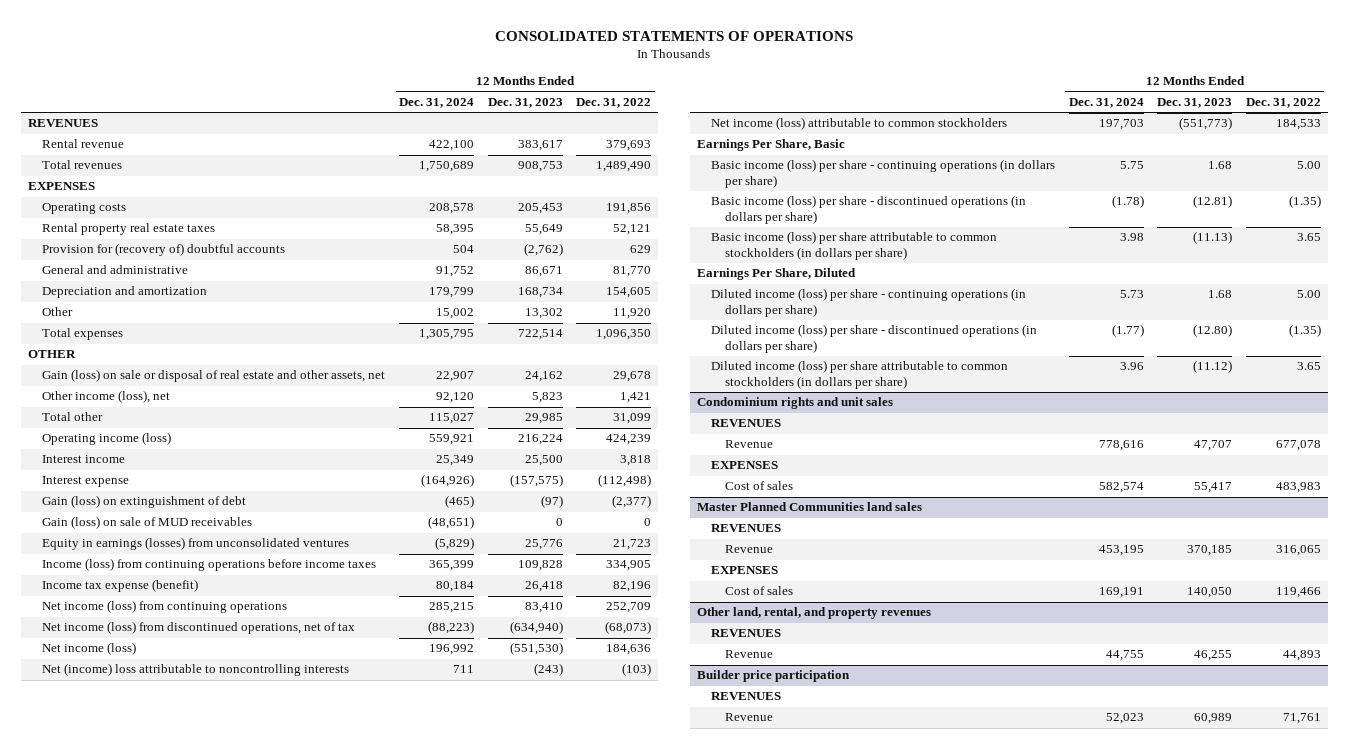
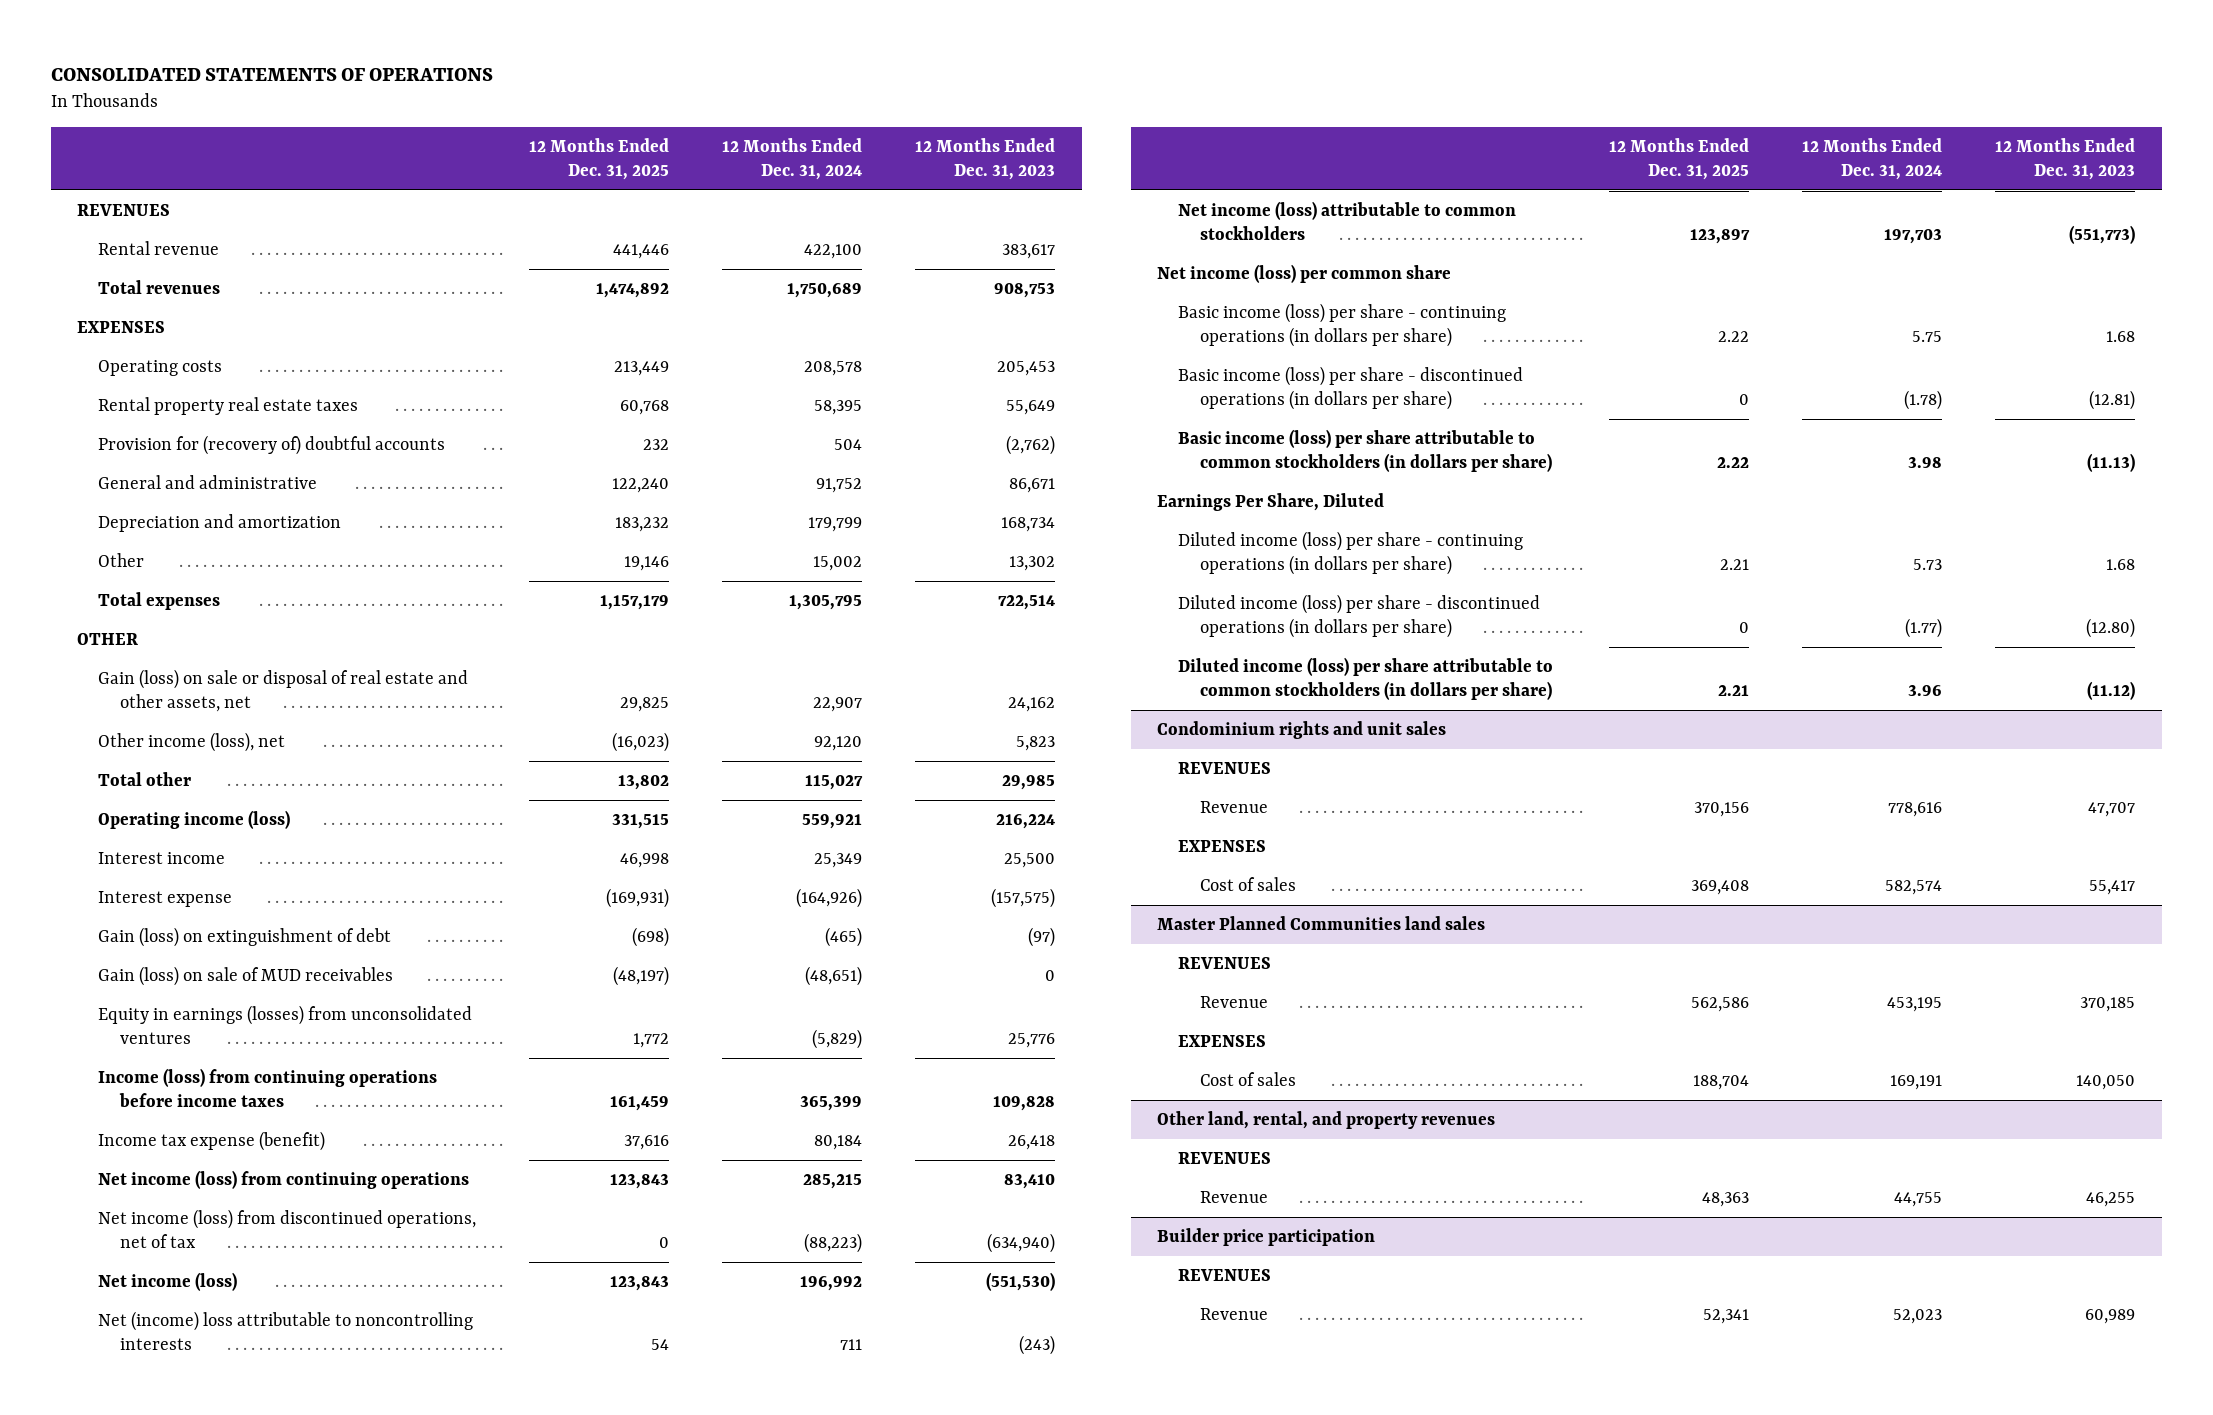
[576,98,652,109] Dec. 31, 2022 -> none
none -> [529,138,670,180] 12 Months Ended Dec. 31, 2025
[697,139,846,152] Earnings Per Share, Basic -> [1157,264,1452,284] Net income (loss) per common share

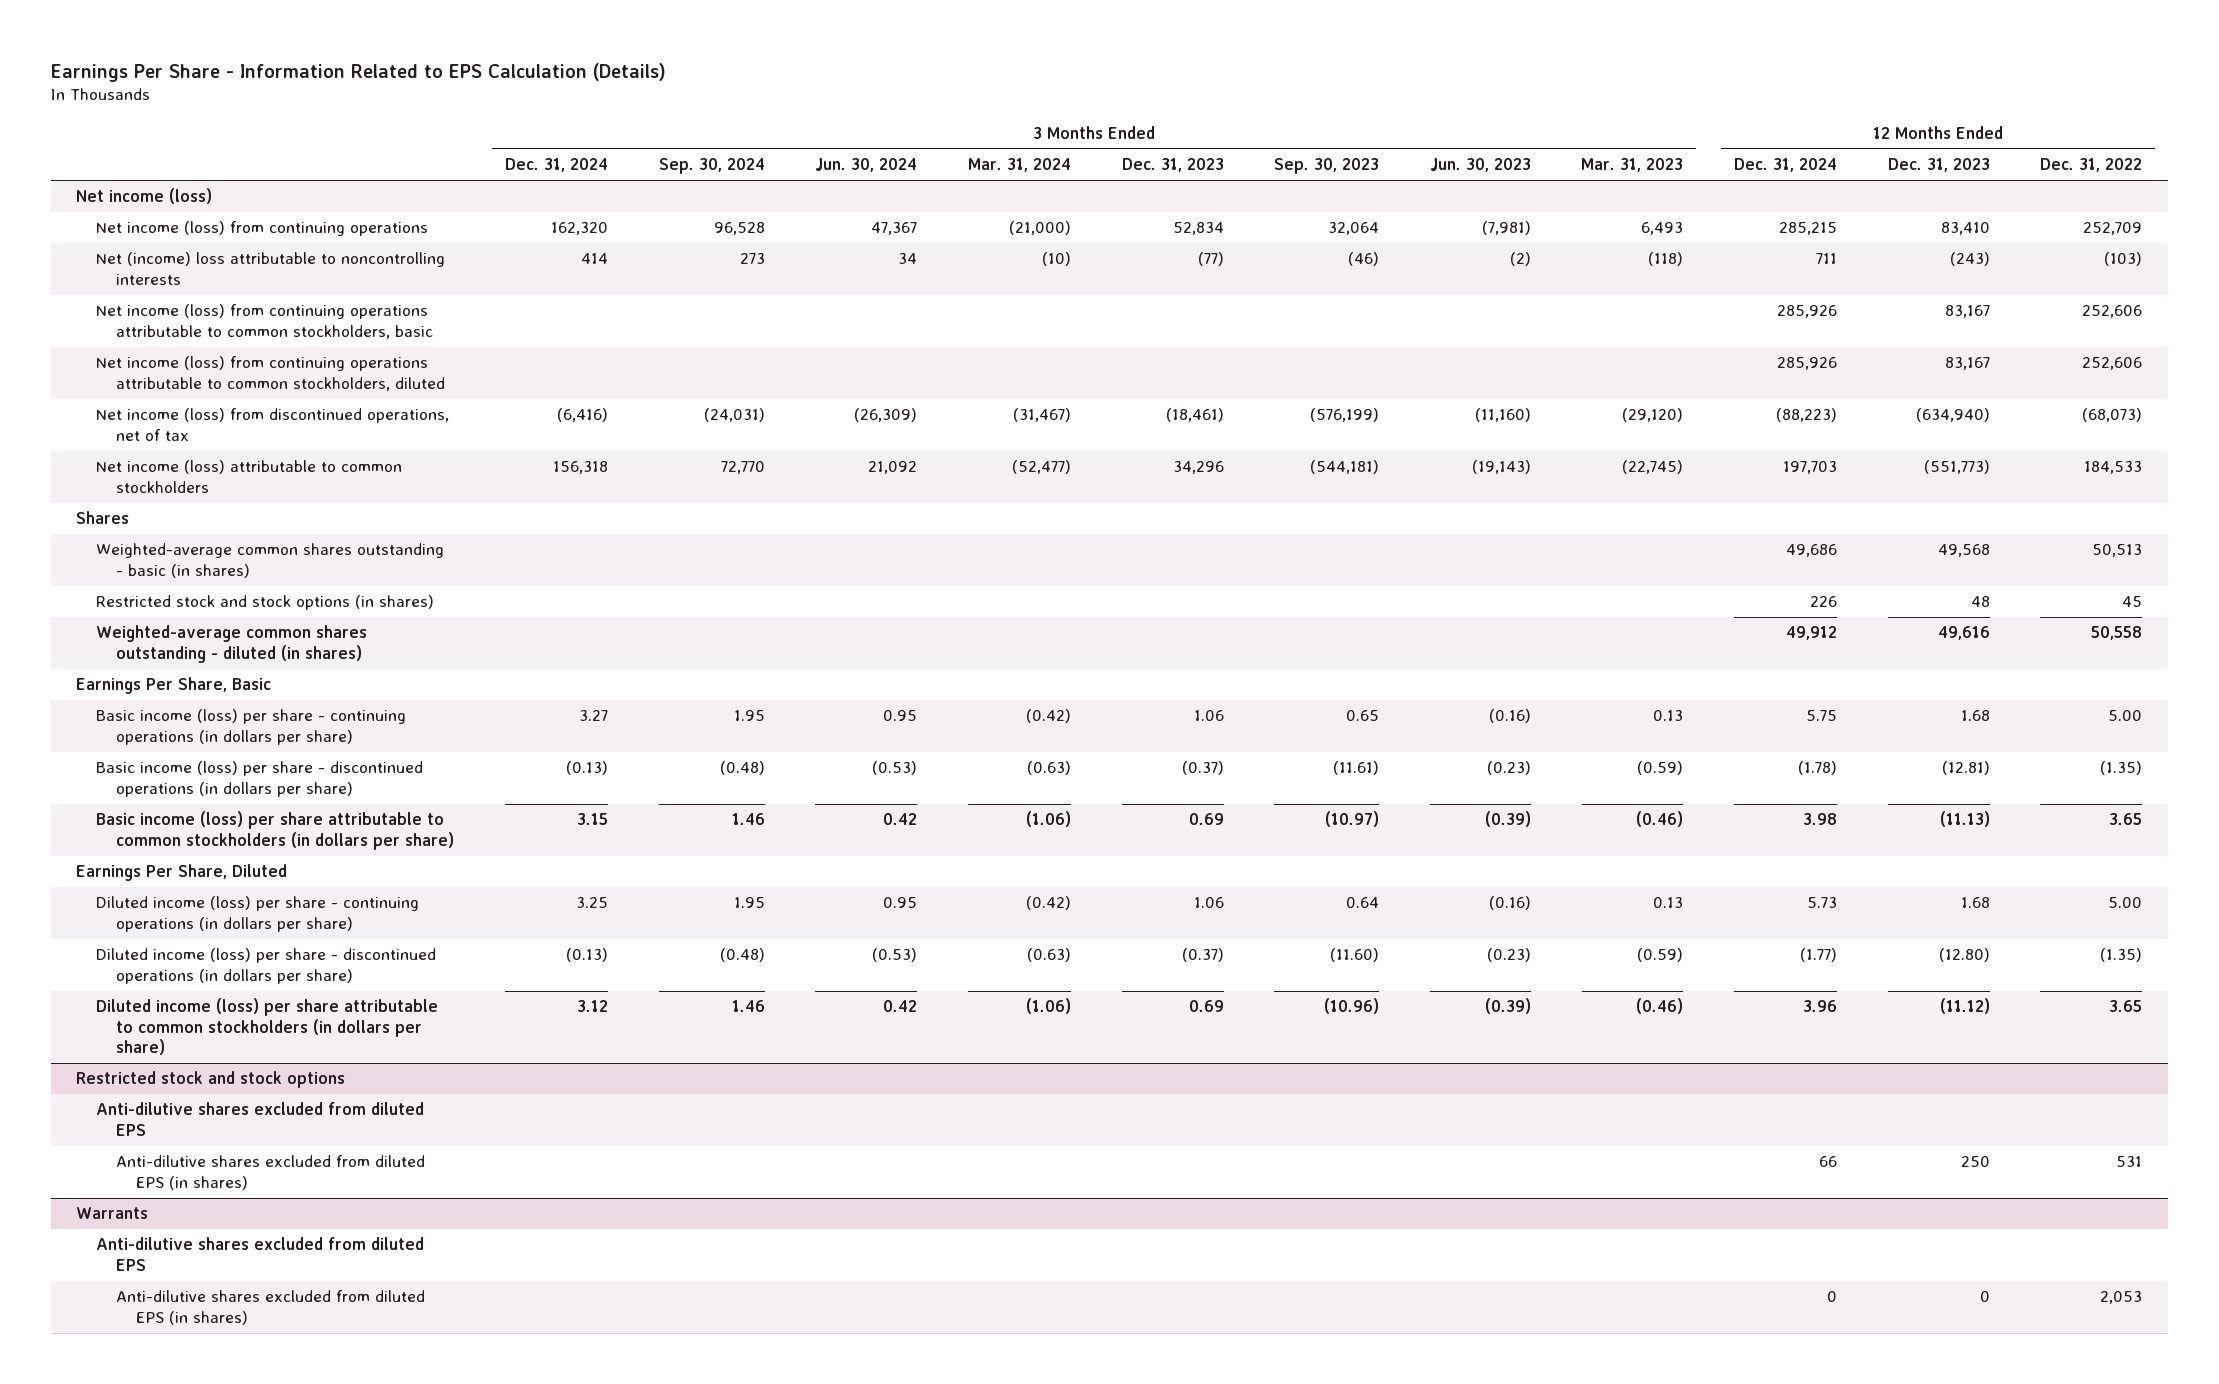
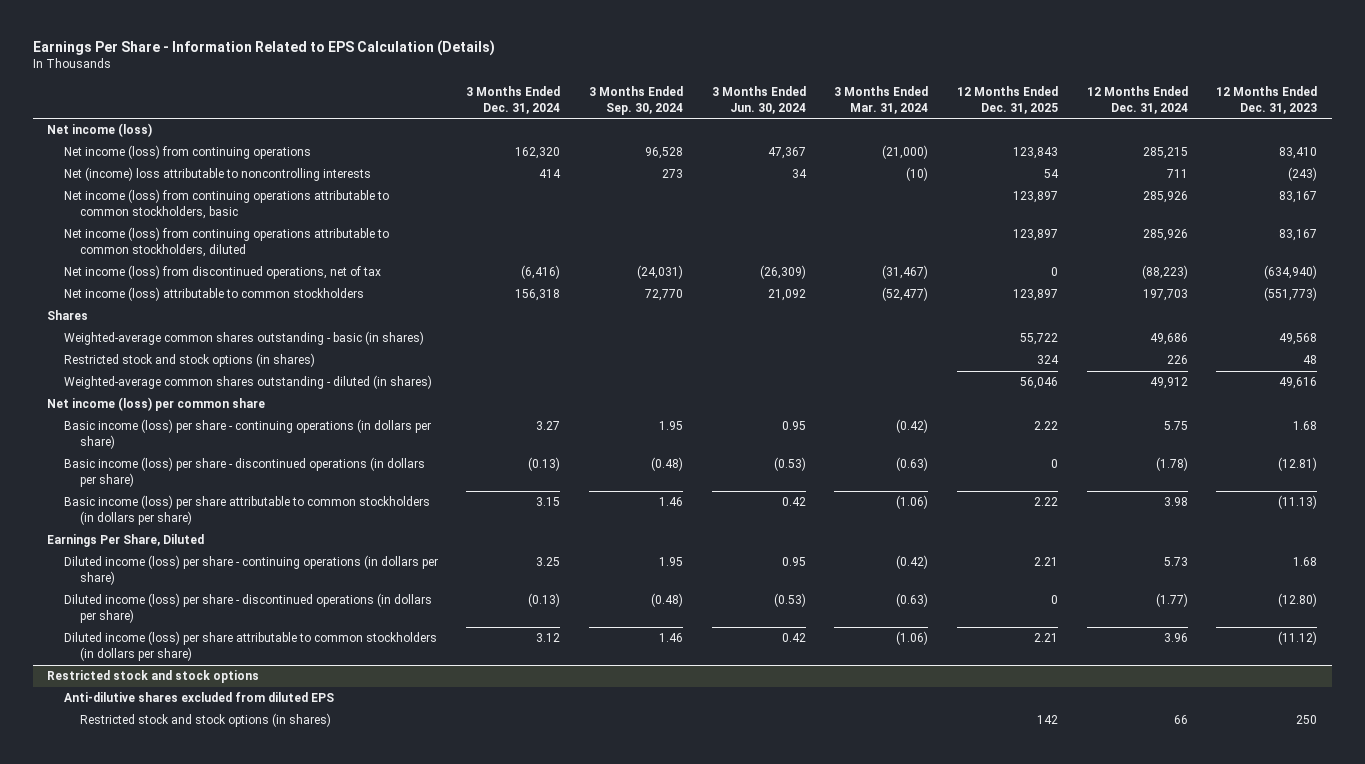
[1121,158,1224,173] Dec. 31, 2023 -> none
[1274,158,1380,175] Sep. 30, 2023 -> none
[1429,158,1531,173] Jun. 30, 2023 -> none
[1581,158,1684,173] Mar. 31, 2023 -> none
[2040,158,2143,173] Dec. 31, 2022 -> none
none -> [956,86,1058,114] 12 Months Ended Dec. 31, 2025
[76,677,272,695] Earnings Per Share, Basic -> [47,397,266,412] Net income (loss) per common share
[76,1207,149,1220] Warrants -> none
[96,1237,425,1271] Anti-dilutive shares excluded from diluted EPS -> none
[116,1290,426,1325] Anti-dilutive shares excluded from diluted EPS (in shares) -> none
[116,1155,426,1190] Anti-dilutive shares excluded from diluted EPS (in shares) -> [79,713,331,728] Restricted stock and stock options (in shares)

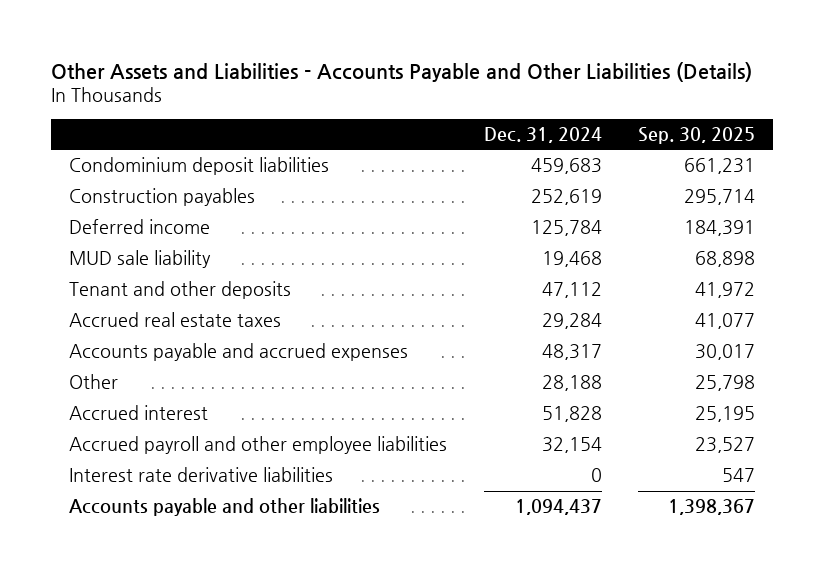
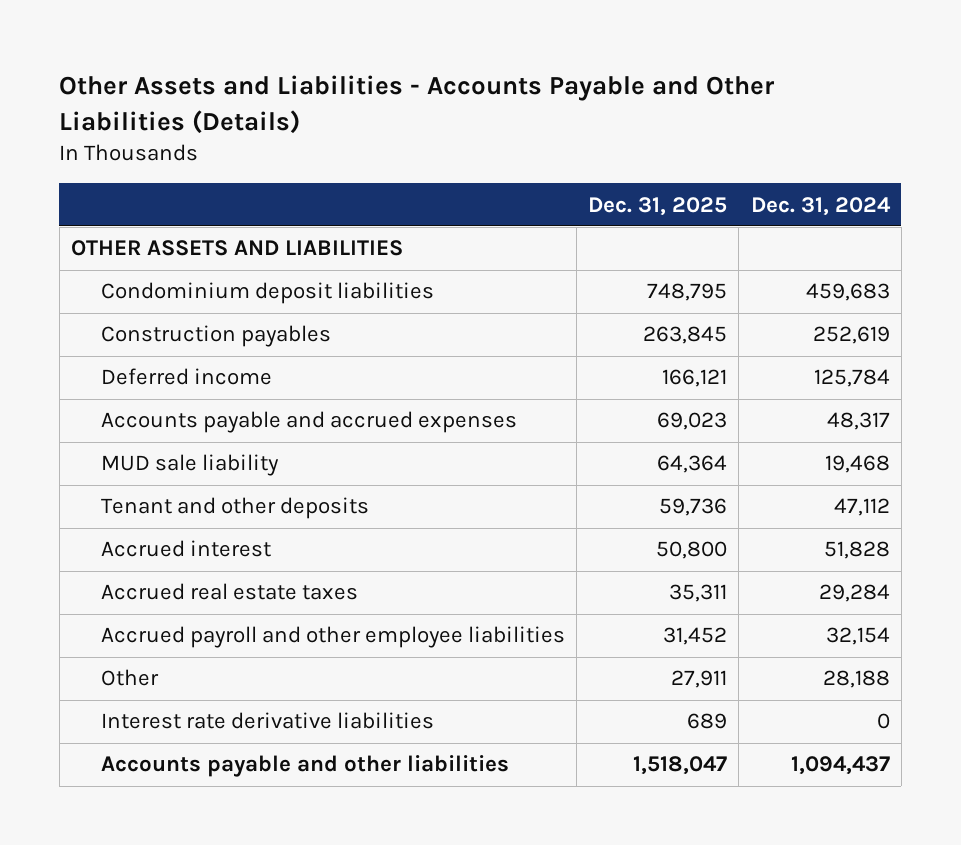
[637,127,755,145] Sep. 30, 2025 -> none
none -> [588,196,728,216] Dec. 31, 2025
none -> [70,240,403,257] OTHER ASSETS AND LIABILITIES
[69,343,409,362] Accounts payable and accrued expenses -> [100,411,517,434] Accounts payable and accrued expenses
[69,312,282,328] Accrued real estate taxes -> [100,583,358,601] Accrued real estate taxes
[69,374,119,390] Other -> [100,669,159,687] Other

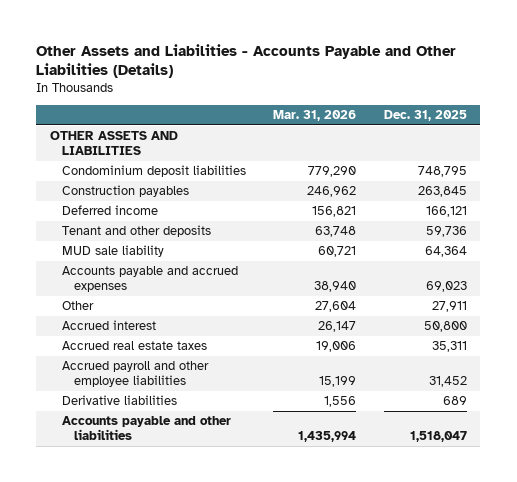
[750,196,891,216] Dec. 31, 2024 -> none
none -> [273,110,357,122] Mar. 31, 2026
[100,454,279,477] MUD sale liability -> [61,245,164,258] MUD sale liability
[100,411,517,434] Accounts payable and accrued expenses -> [61,266,238,293] Accounts payable and accrued expenses
[100,669,159,687] Other -> [61,301,94,311] Other
[100,712,434,730] Interest rate derivative liabilities -> [61,395,177,406] Derivative liabilities

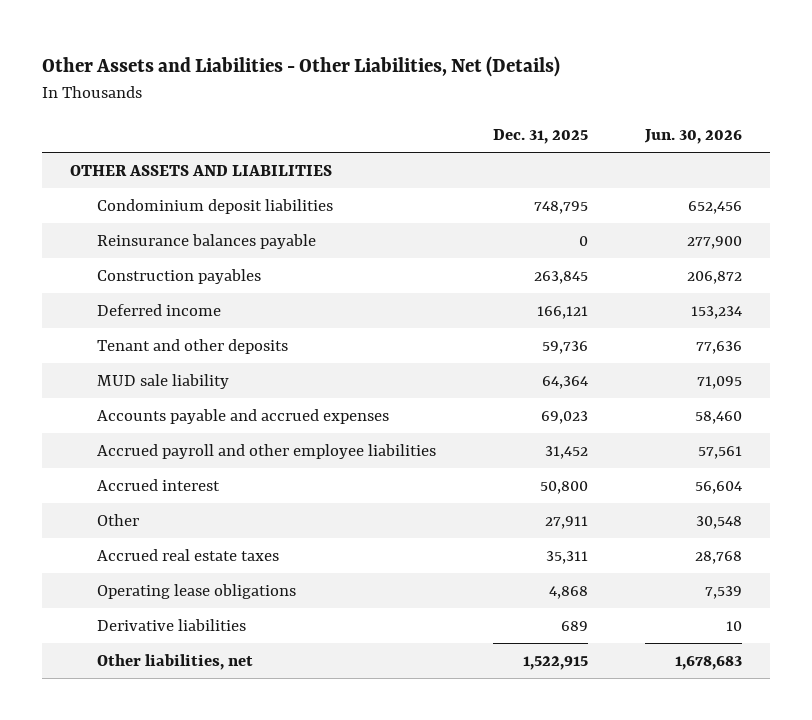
[36,43,457,79] Other Assets and Liabilities - Accounts Payable and Other Liabilities (Details) -> [42,55,561,77] Other Assets and Liabilities - Other Liabilities, Net (Details)
[273,110,357,122] Mar. 31, 2026 -> none
none -> [643,129,742,145] Jun. 30, 2026
none -> [97,234,317,250] Reinsurance balances payable
[61,361,209,388] Accrued payroll and other employee liabilities -> [97,444,437,460] Accrued payroll and other employee liabilities
[61,301,94,311] Other -> [97,514,140,527] Other
none -> [97,584,297,600] Operating lease obligations
[61,416,231,441] Accounts payable and other liabilities -> [97,654,254,671] Other liabilities, net
[409,431,467,443] 1,518,047 -> [522,656,588,671] 1,522,915

